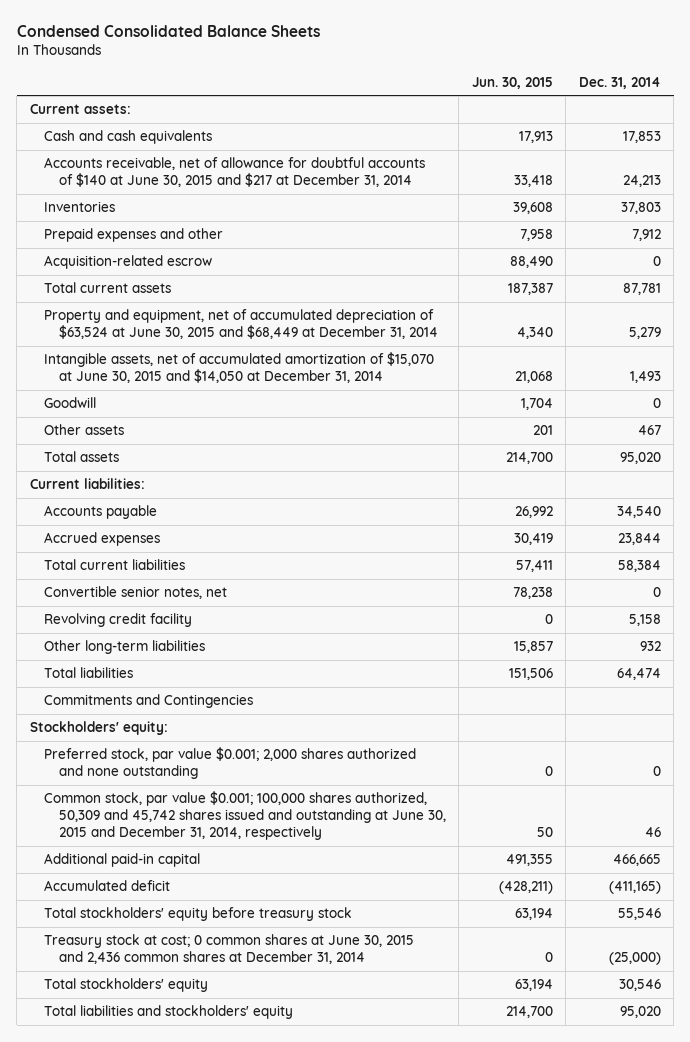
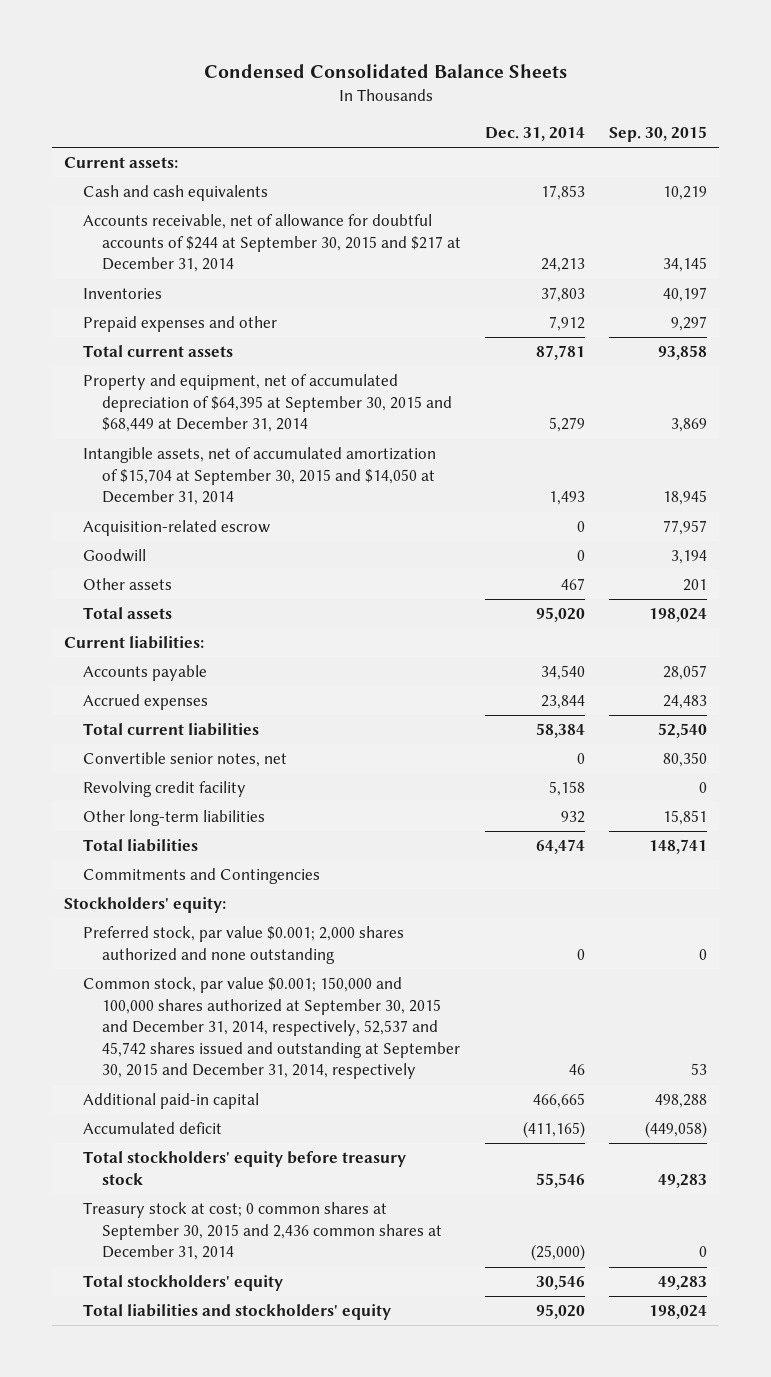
[471,76,553,89] Jun. 30, 2015 -> none
none -> [608,126,707,143] Sep. 30, 2015
[44,157,426,187] Accounts receivable, net of allowance for doubtful accounts of $140 at June 30, 2015 and $217 at December 31, 2014 -> [83,214,462,273] Accounts receivable, net of allowance for doubtful accounts of $244 at September 30, 2015 and $217 at December 31, 2014
[44,309,438,339] Property and equipment, net of accumulated depreciation of $63,524 at June 30, 2015 and $68,449 at December 31, 2014 -> [83,374,453,433] Property and equipment, net of accumulated depreciation of $64,395 at September 30, 2015 and $68,449 at December 31, 2014
[44,352,435,383] Intangible assets, net of accumulated amortization of $15,070 at June 30, 2015 and $14,050 at December 31, 2014 -> [83,447,437,506] Intangible assets, net of accumulated amortization of $15,704 at September 30, 2015 and $14,050 at December 31, 2014
[44,255,213,270] Acquisition-related escrow -> [83,520,271,537] Acquisition-related escrow
[44,791,446,840] Common stock, par value $0.001; 100,000 shares authorized, 50,309 and 45,742 shares issued and outstanding at June 30, 2015 and December 31, 2014, respectively -> [83,977,461,1080] Common stock, par value $0.001; 150,000 and 100,000 shares authorized at September 30, 2015 and December 31, 2014, respectively, 52,537 and 45,742 shares issued and outstanding at September 30, 2015 and December 31, 2014, respectively
[44,934,415,964] Treasury stock at cost; 0 common shares at June 30, 2015 and 2,436 common shares at December 31, 2014 -> [83,1202,443,1261] Treasury stock at cost; 0 common shares at September 30, 2015 and 2,436 common shares at December 31, 2014

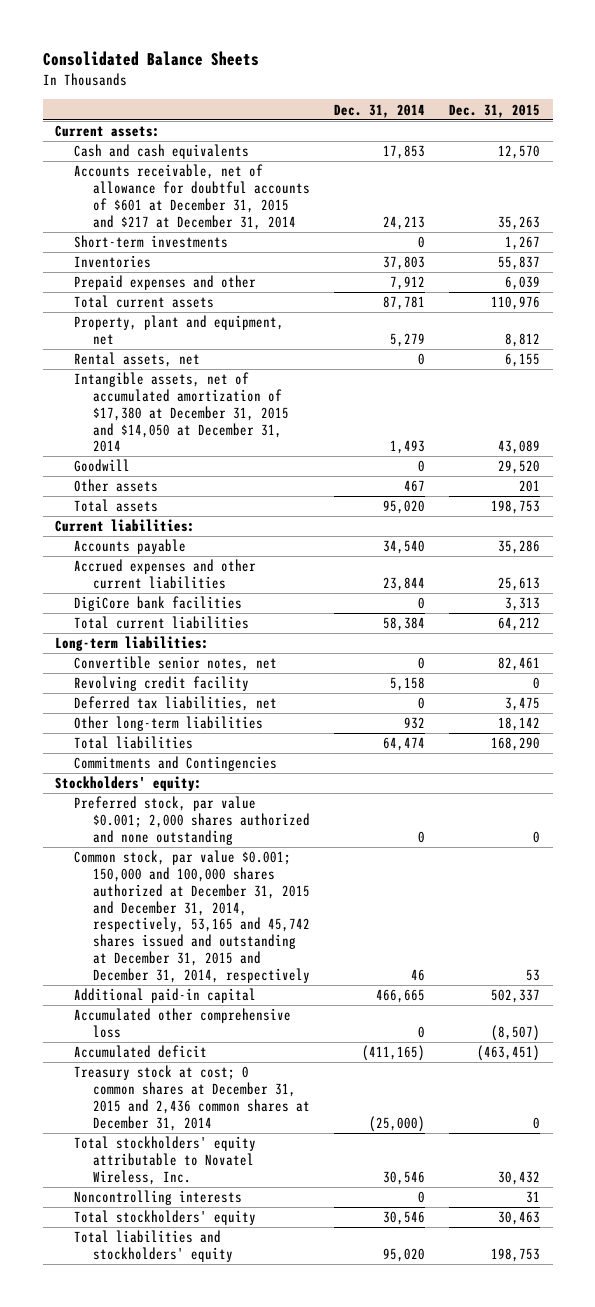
[203,64,567,79] Condensed Consolidated Balance Sheets -> [42,51,259,67] Consolidated Balance Sheets
[608,126,707,143] Sep. 30, 2015 -> none
none -> [449,103,541,118] Dec. 31, 2015
[83,214,462,273] Accounts receivable, net of allowance for doubtful accounts of $244 at September 30, 2015 and $217 at December 31, 2014 -> [73,164,310,230] Accounts receivable, net of allowance for doubtful accounts of $601 at December 31, 2015 and $217 at December 31, 2014
none -> [73,235,228,249] Short-term investments
[83,520,271,537] Acquisition-related escrow -> none
[83,374,453,433] Property and equipment, net of accumulated depreciation of $64,395 at September 30, 2015 and $68,449 at December 31, 2014 -> [73,315,284,346] Property, plant and equipment, net
none -> [73,352,200,368] Rental assets, net
[83,447,437,506] Intangible assets, net of accumulated amortization of $15,704 at September 30, 2015 and $14,050 at December 31, 2014 -> [73,372,289,453] Intangible assets, net of accumulated amortization of $17,380 at December 31, 2015 and $14,050 at December 31, 2014
[83,694,209,711] Accrued expenses -> [73,559,256,590] Accrued expenses and other current liabilities
none -> [73,596,242,612] DigiCore bank facilities
none -> [54,636,209,652] Long-term liabilities:
none -> [73,696,277,712] Deferred tax liabilities, net
[83,977,461,1080] Common stock, par value $0.001; 150,000 and 100,000 shares authorized at September 30, 2015 and December 31, 2014, respectively, 52,537 and 45,742 shares issued and outstanding at September 30, 2015 and December 31, 2014, respectively -> [73,850,310,983] Common stock, par value $0.001; 150,000 and 100,000 shares authorized at December 31, 2015 and December 31, 2014, respectively, 53,165 and 45,742 shares issued and outstanding at December 31, 2015 and December 31, 2014, respectively
none -> [73,1008,291,1039] Accumulated other comprehensive loss
[83,1151,407,1185] Total stockholders' equity before treasury stock -> none
[83,1202,443,1261] Treasury stock at cost; 0 common shares at September 30, 2015 and 2,436 common shares at December 31, 2014 -> [73,1065,310,1131] Treasury stock at cost; 0 common shares at December 31, 2015 and 2,436 common shares at December 31, 2014
none -> [73,1136,256,1185] Total stockholders' equity attributable to Novatel Wireless, Inc.
none -> [73,1190,242,1206] Noncontrolling interests

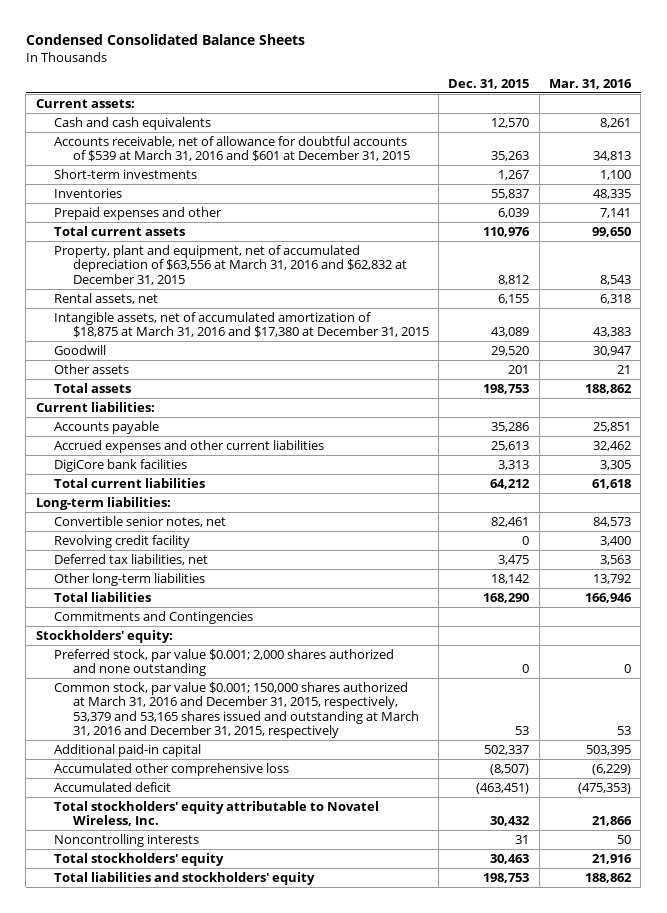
[42,51,259,67] Consolidated Balance Sheets -> [25,34,305,46] Condensed Consolidated Balance Sheets
[334,103,426,118] Dec. 31, 2014 -> none
none -> [548,78,632,89] Mar. 31, 2016
[73,164,310,230] Accounts receivable, net of allowance for doubtful accounts of $601 at December 31, 2015 and $217 at December 31, 2014 -> [54,135,410,162] Accounts receivable, net of allowance for doubtful accounts of $539 at March 31, 2016 and $601 at December 31, 2015
[73,315,284,346] Property, plant and equipment, net -> [54,244,407,285] Property, plant and equipment, net of accumulated depreciation of $63,556 at March 31, 2016 and $62,832 at December 31, 2015
[73,372,289,453] Intangible assets, net of accumulated amortization of $17,380 at December 31, 2015 and $14,050 at December 31, 2014 -> [54,311,429,338] Intangible assets, net of accumulated amortization of $18,875 at March 31, 2016 and $17,380 at December 31, 2015
[73,850,310,983] Common stock, par value $0.001; 150,000 and 100,000 shares authorized at December 31, 2015 and December 31, 2014, respectively, 53,165 and 45,742 shares issued and outstanding at December 31, 2015 and December 31, 2014, respectively -> [54,681,419,739] Common stock, par value $0.001; 150,000 shares authorized at March 31, 2016 and December 31, 2015, respectively, 53,379 and 53,165 shares issued and outstanding at March 31, 2016 and December 31, 2015, respectively
[73,1065,310,1131] Treasury stock at cost; 0 common shares at December 31, 2015 and 2,436 common shares at December 31, 2014 -> none

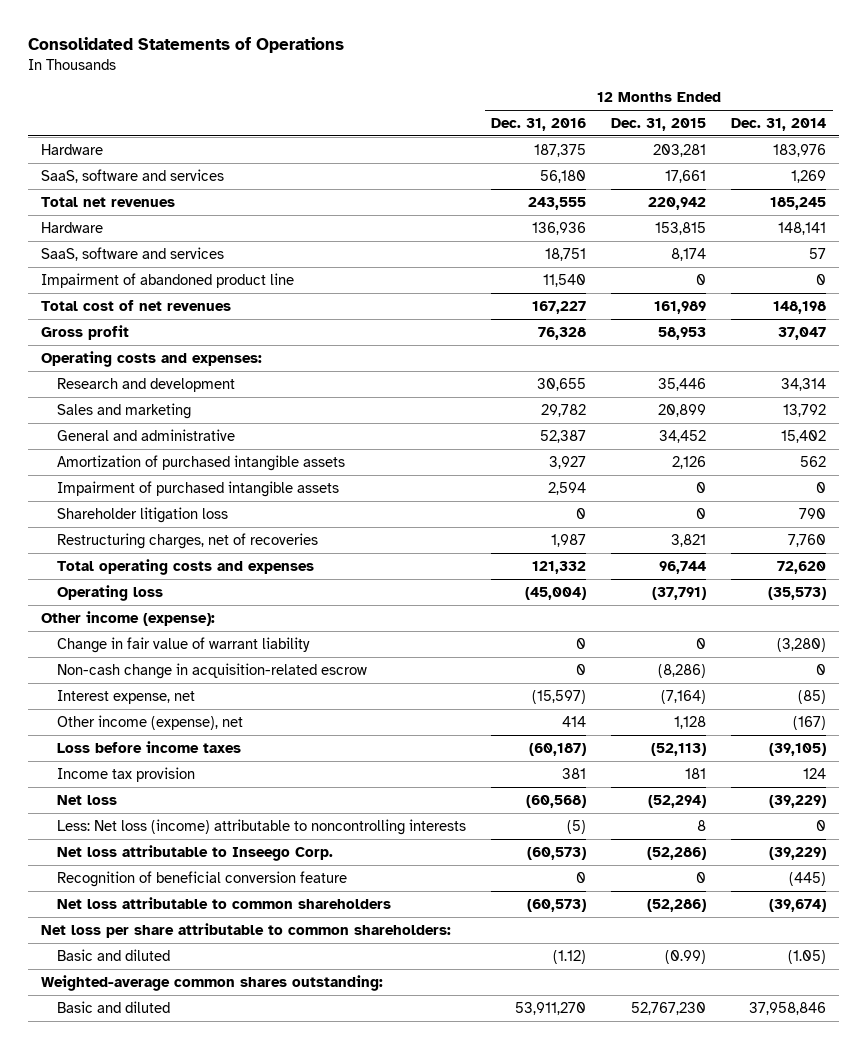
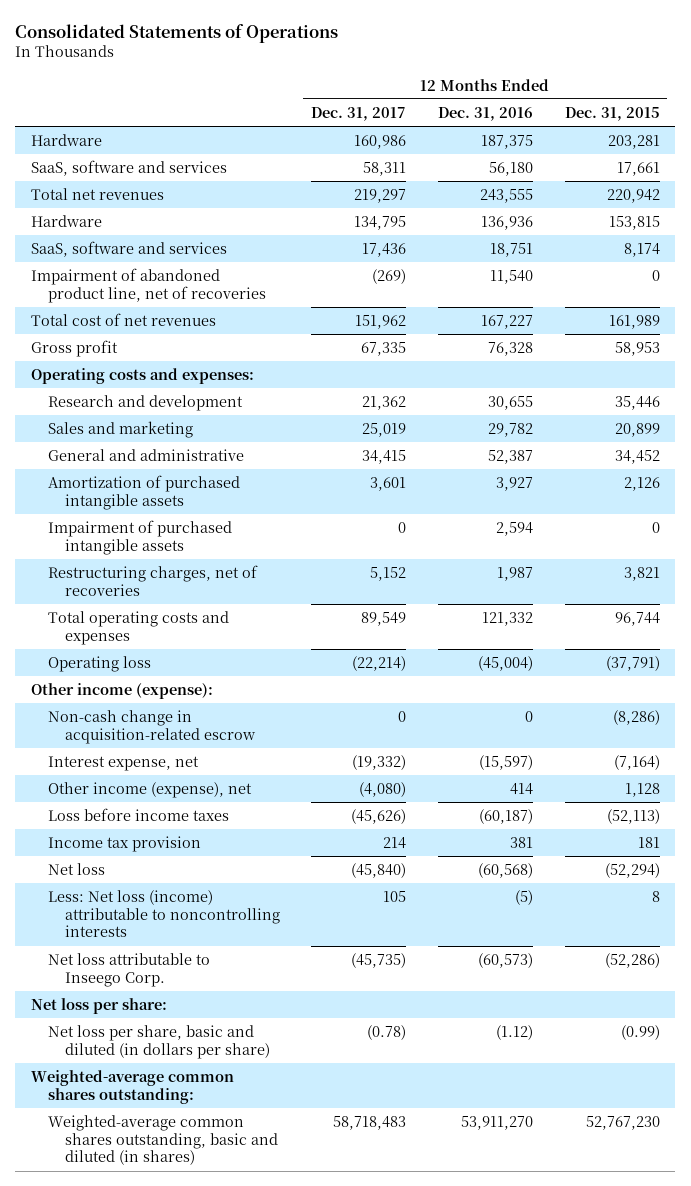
[731,117,827,131] Dec. 31, 2014 -> none
none -> [311,106,407,121] Dec. 31, 2017
[40,272,294,288] Impairment of abandoned product line -> [31,267,266,303] Impairment of abandoned product line, net of recoveries
[56,506,228,523] Shareholder litigation loss -> none
[56,636,310,653] Change in fair value of warrant liability -> none
[56,870,347,887] Recognition of beneficial conversion feature -> none
[56,896,391,909] Net loss attributable to common shareholders -> none
[40,922,451,938] Net loss per share attributable to common shareholders: -> [31,997,168,1014] Net loss per share:
[56,948,170,961] Basic and diluted -> [47,1024,270,1059] Net loss per share, basic and diluted (in dollars per share)
[56,1000,170,1013] Basic and diluted -> [47,1114,278,1166] Weighted-average common shares outstanding, basic and diluted (in shares)

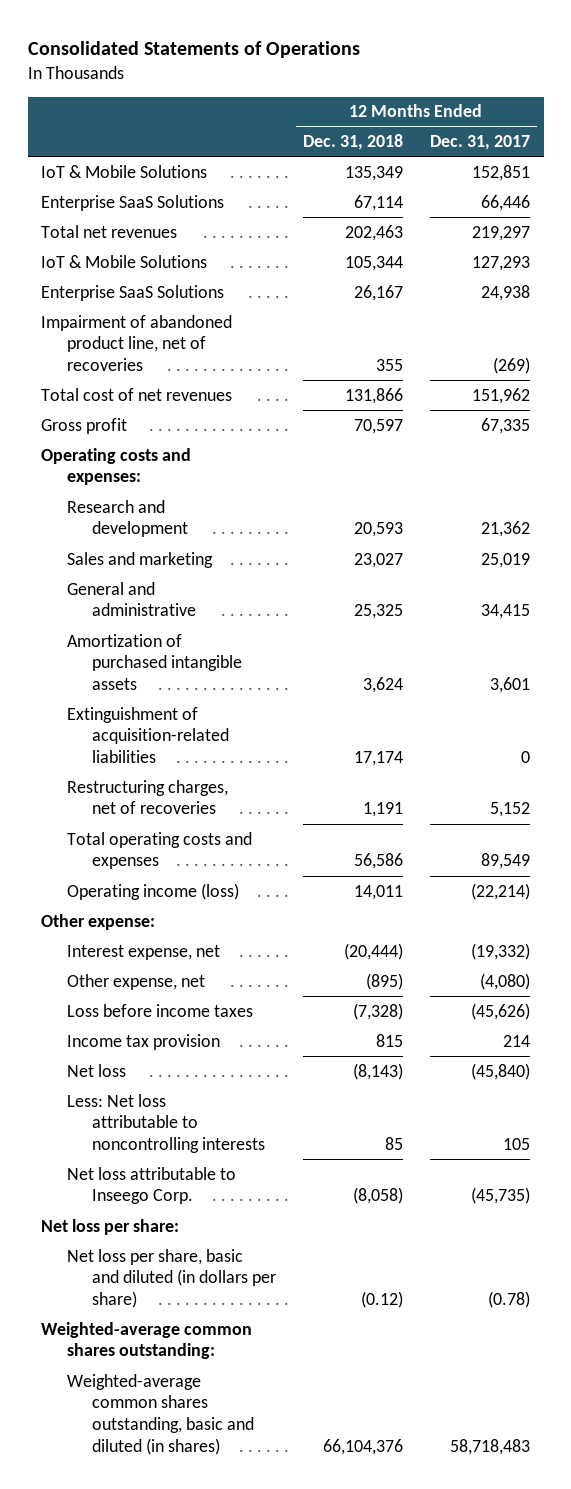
[437,106,533,121] Dec. 31, 2016 -> none
[564,106,660,121] Dec. 31, 2015 -> none
none -> [302,133,403,150] Dec. 31, 2018
[31,133,103,146] Hardware -> none
[31,159,228,176] SaaS, software and services -> none
none -> [41,164,208,178] IoT & Mobile Solutions
none -> [41,194,225,211] Enterprise SaaS Solutions
[31,214,103,227] Hardware -> none
[31,240,228,257] SaaS, software and services -> none
none -> [41,254,208,268] IoT & Mobile Solutions
none -> [41,284,225,301] Enterprise SaaS Solutions
[47,519,232,555] Impairment of purchased intangible assets -> none
none -> [66,706,229,764] Extinguishment of acquisition-related liabilities
[47,709,256,744] Non-cash change in acquisition-related escrow -> none
[47,655,151,672] Operating loss -> [66,882,239,900] Operating income (loss)
[31,682,214,699] Other income (expense): -> [41,913,156,930] Other expense:
[47,781,252,798] Other income (expense), net -> [66,973,205,990] Other expense, net
[47,889,280,938] Less: Net loss (income) attributable to noncontrolling interests -> [66,1093,265,1154] Less: Net loss attributable to noncontrolling interests

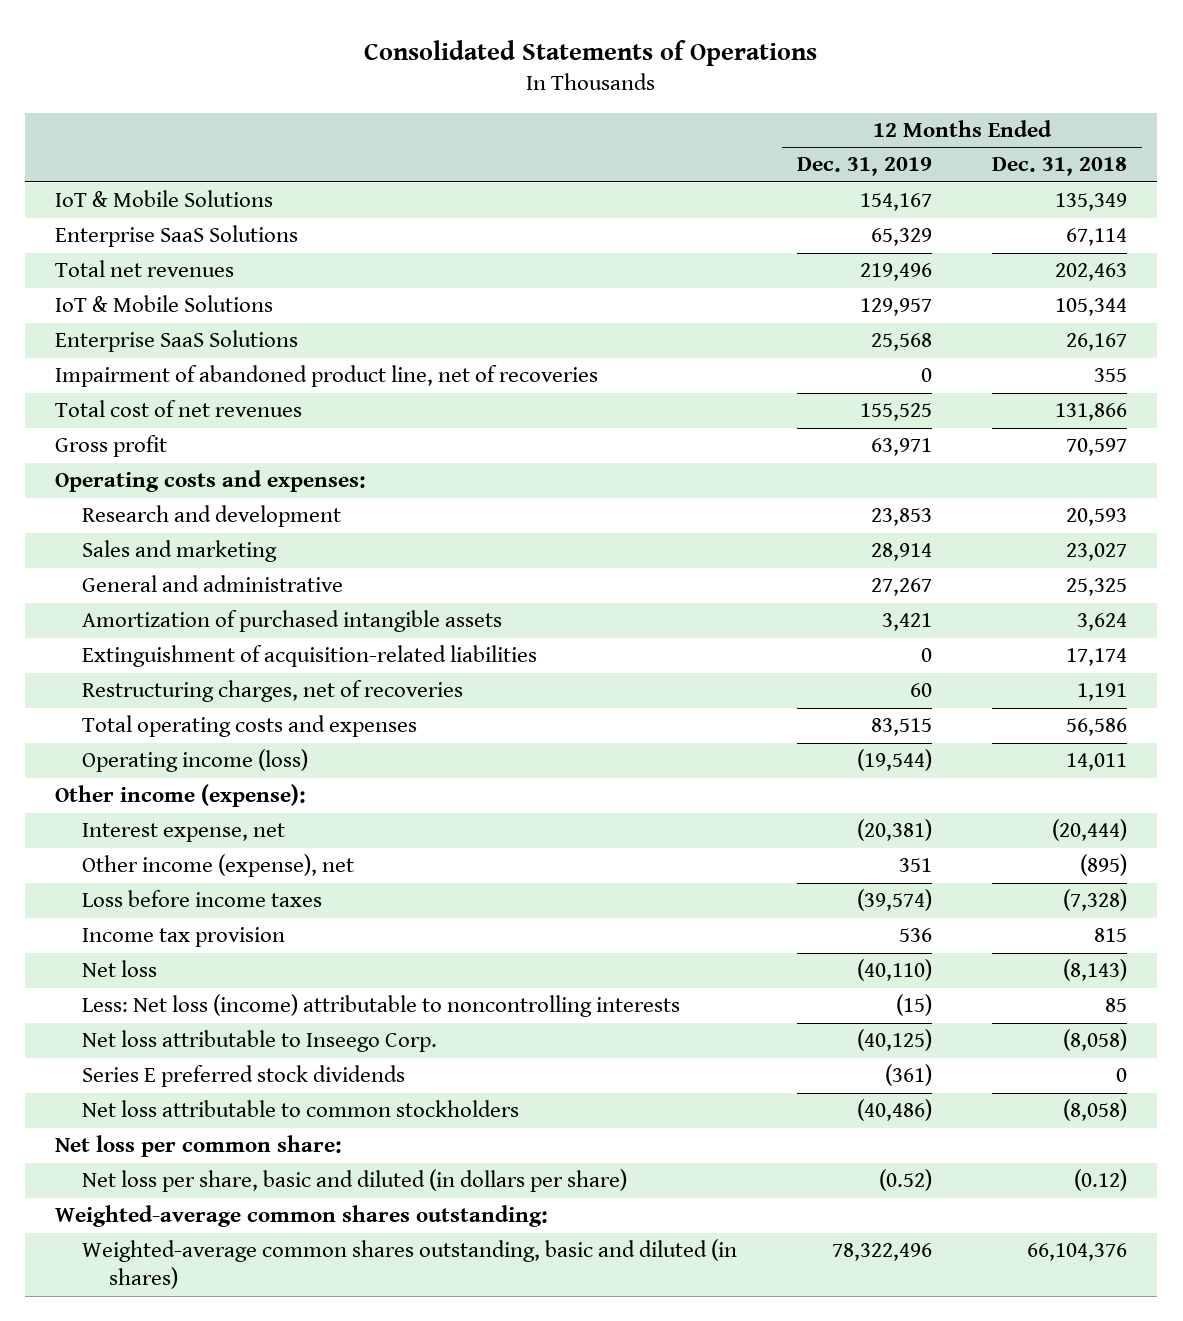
[429,134,530,150] Dec. 31, 2017 -> none
none -> [797,157,933,177] Dec. 31, 2019
[41,913,156,930] Other expense: -> [55,784,307,808] Other income (expense):
[66,973,205,990] Other expense, net -> [82,854,355,878] Other income (expense), net
[66,1093,265,1154] Less: Net loss attributable to noncontrolling interests -> [82,994,681,1018] Less: Net loss (income) attributable to noncontrolling interests
none -> [82,1065,406,1088] Series E preferred stock dividends
none -> [82,1100,520,1118] Net loss attributable to common stockholders
[41,1218,180,1235] Net loss per share: -> [55,1135,343,1158] Net loss per common share:

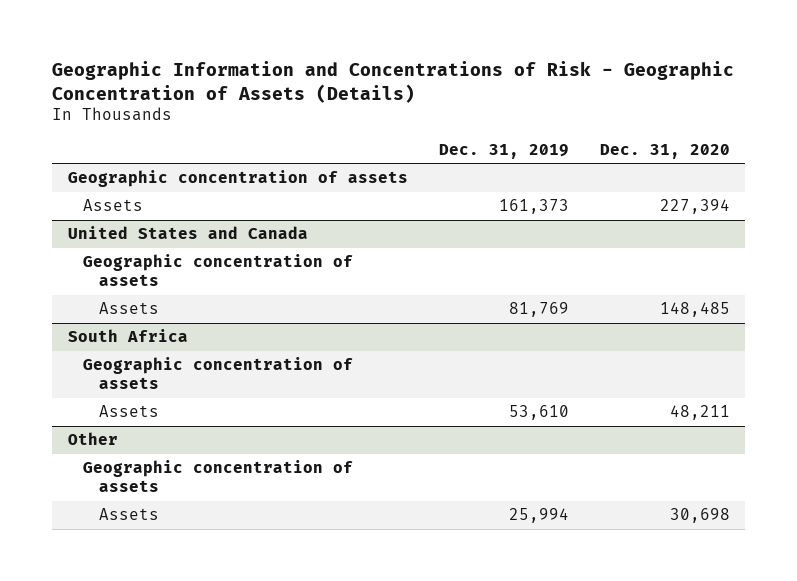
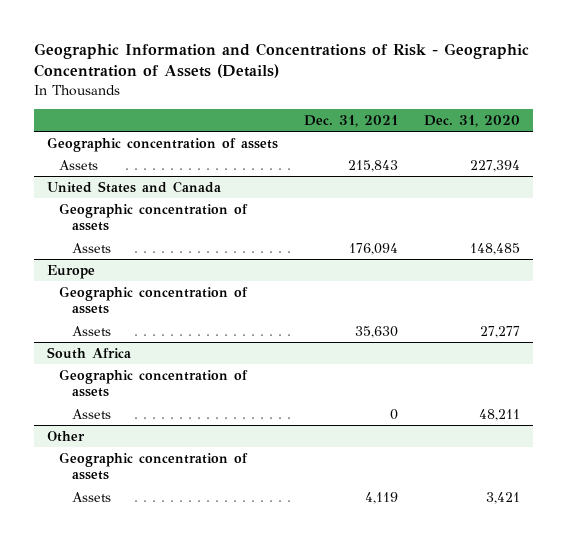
[438,143,569,159] Dec. 31, 2019 -> none
none -> [303,114,398,127] Dec. 31, 2021
none -> [46,264,95,279] Europe
none -> [59,285,249,315] Geographic concentration of assets
none -> [72,325,112,336] Assets
[669,508,730,524] 30,698 -> [486,491,521,504] 3,421

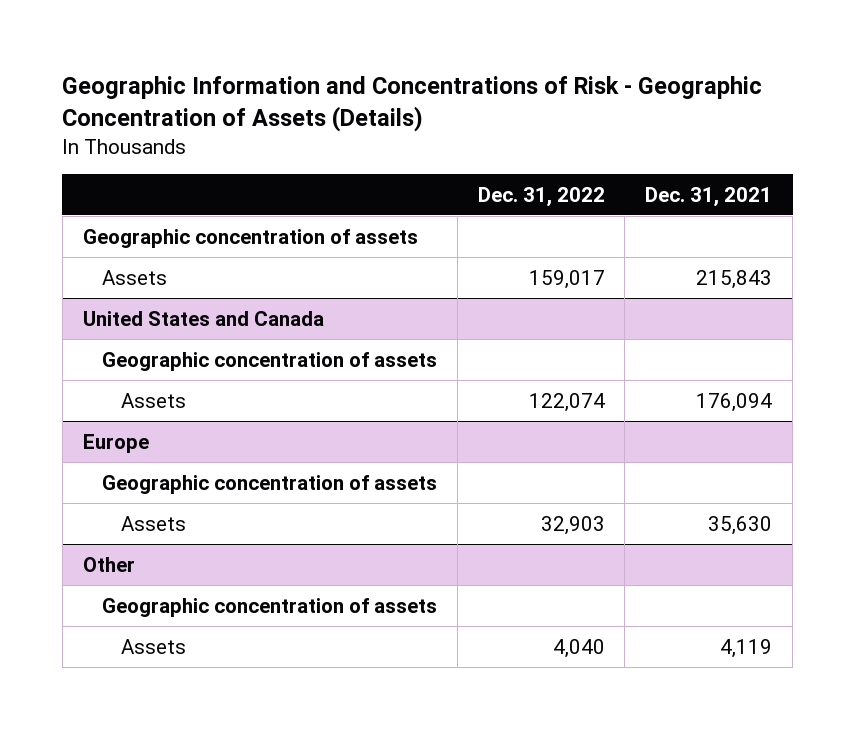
[424,114,521,127] Dec. 31, 2020 -> none
none -> [477,186,605,207] Dec. 31, 2022
[46,346,131,359] South Africa -> none
[59,368,249,398] Geographic concentration of assets -> none
[72,408,112,419] Assets -> none

